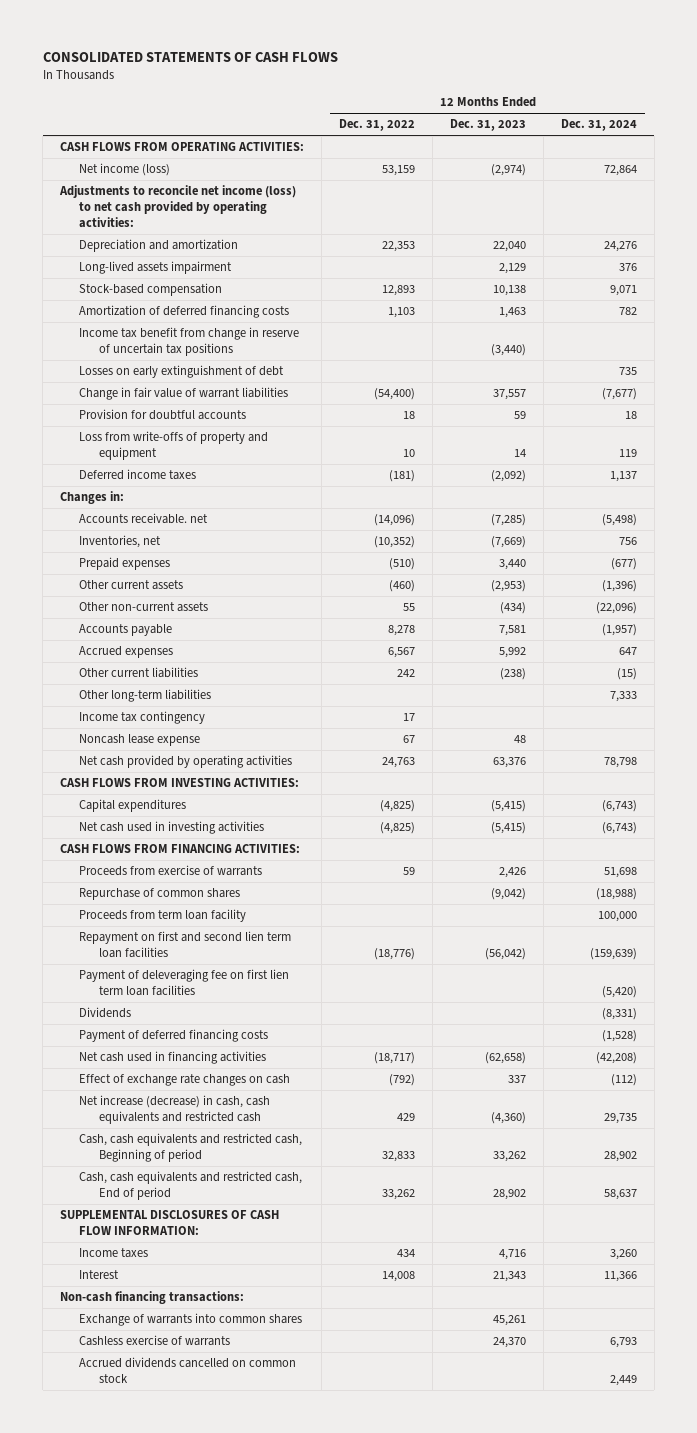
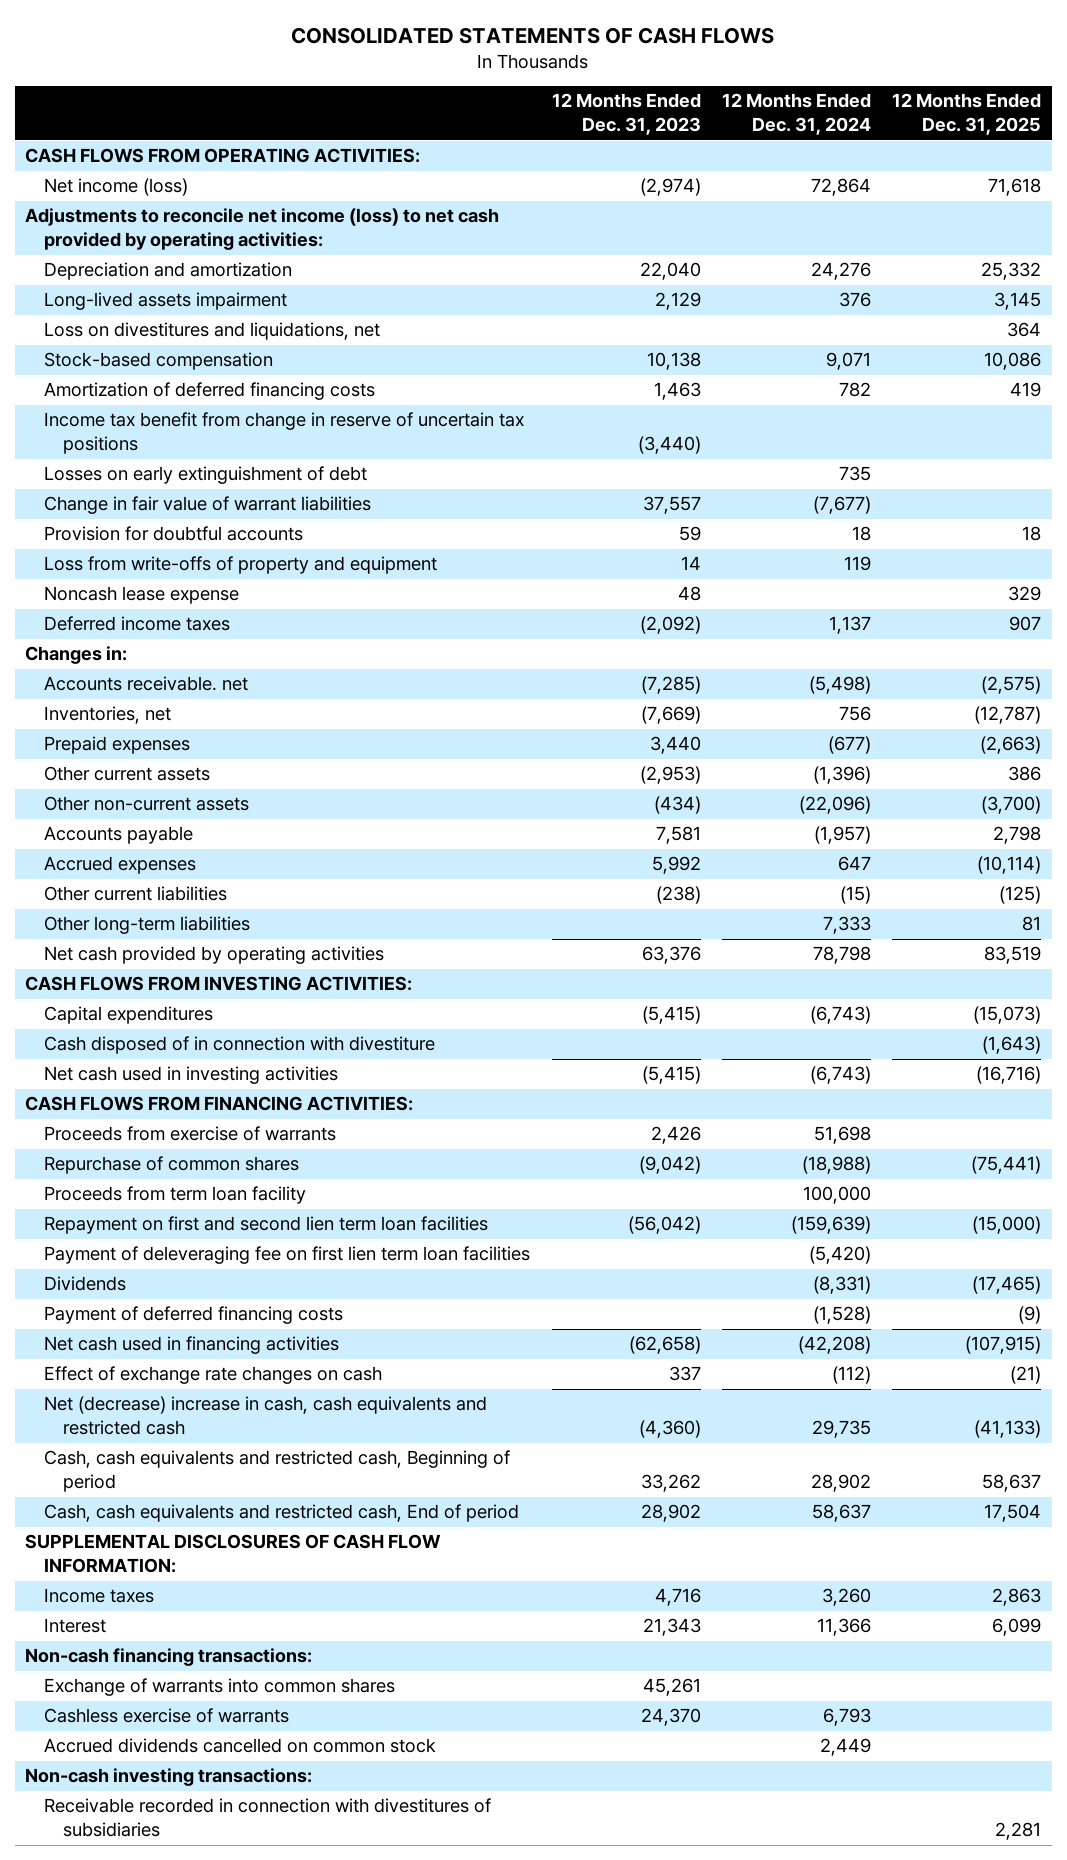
[338,119,415,132] Dec. 31, 2022 -> none
none -> [892,93,1042,136] 12 Months Ended Dec. 31, 2025
none -> [44,322,381,341] Loss on divestitures and liquidations, net
[79,734,201,747] Noncash lease expense -> [44,586,240,605] Noncash lease expense
[79,711,206,725] Income tax contingency -> none
none -> [44,1036,436,1055] Cash disposed of in connection with divestiture
[79,1095,271,1125] Net increase (decrease) in cash, cash equivalents and restricted cash -> [44,1396,488,1436] Net (decrease) increase in cash, cash equivalents and restricted cash
none -> [25,1768,313,1787] Non-cash investing transactions:
none -> [44,1798,492,1838] Receivable recorded in connection with divestitures of subsidiaries

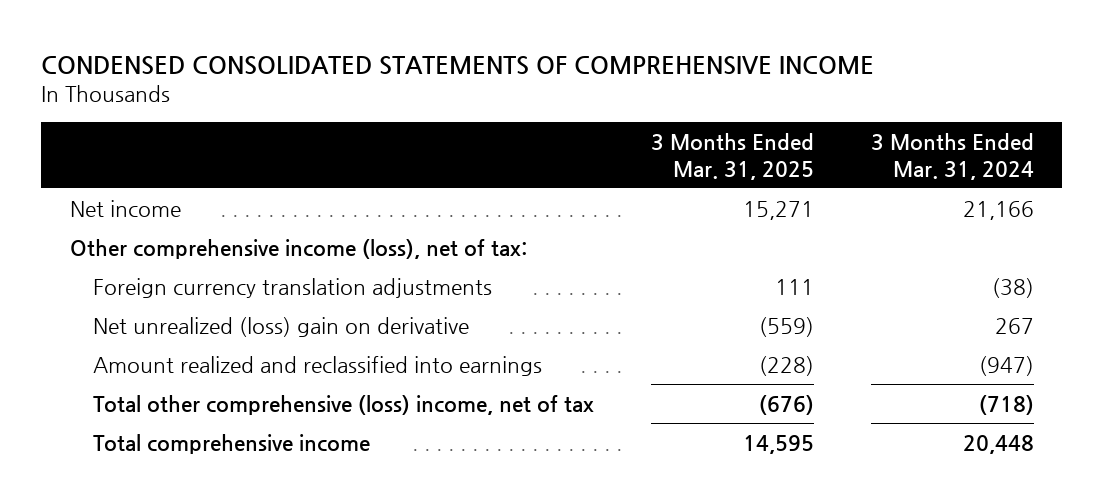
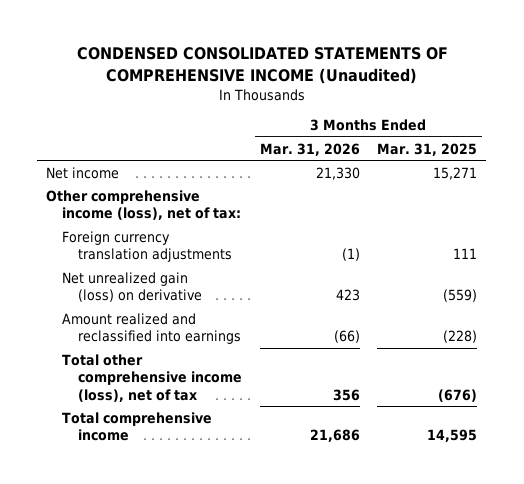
[41,56,875,76] CONDENSED CONSOLIDATED STATEMENTS OF COMPREHENSIVE INCOME -> [76,47,448,84] CONDENSED CONSOLIDATED STATEMENTS OF COMPREHENSIVE INCOME (Unaudited)
[870,133,1034,180] 3 Months Ended Mar. 31, 2024 -> none
none -> [259,142,360,156] Mar. 31, 2026
[93,316,470,337] Net unrealized (loss) gain on derivative -> [62,271,202,303] Net unrealized gain (loss) on derivative
[93,394,595,415] Total other comprehensive (loss) income, net of tax -> [62,353,242,402] Total other comprehensive income (loss), net of tax

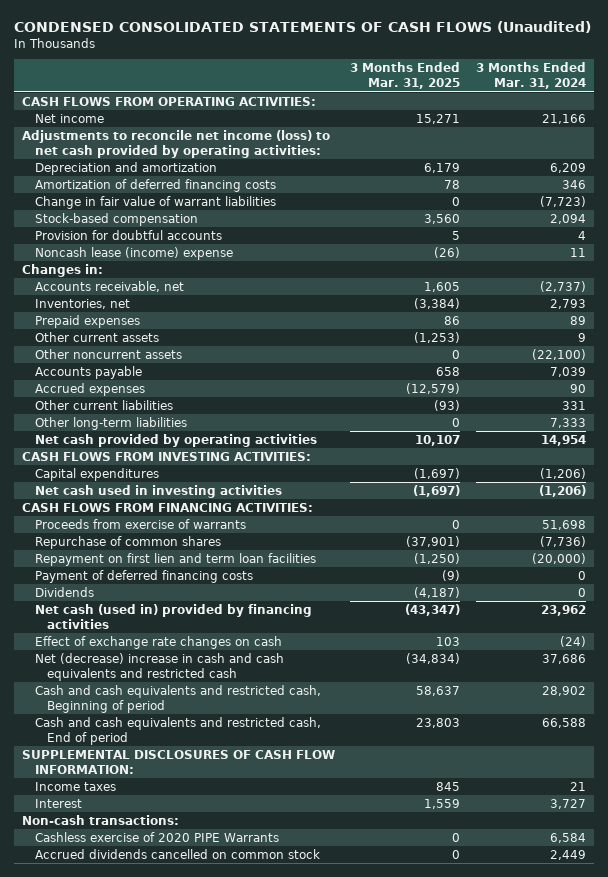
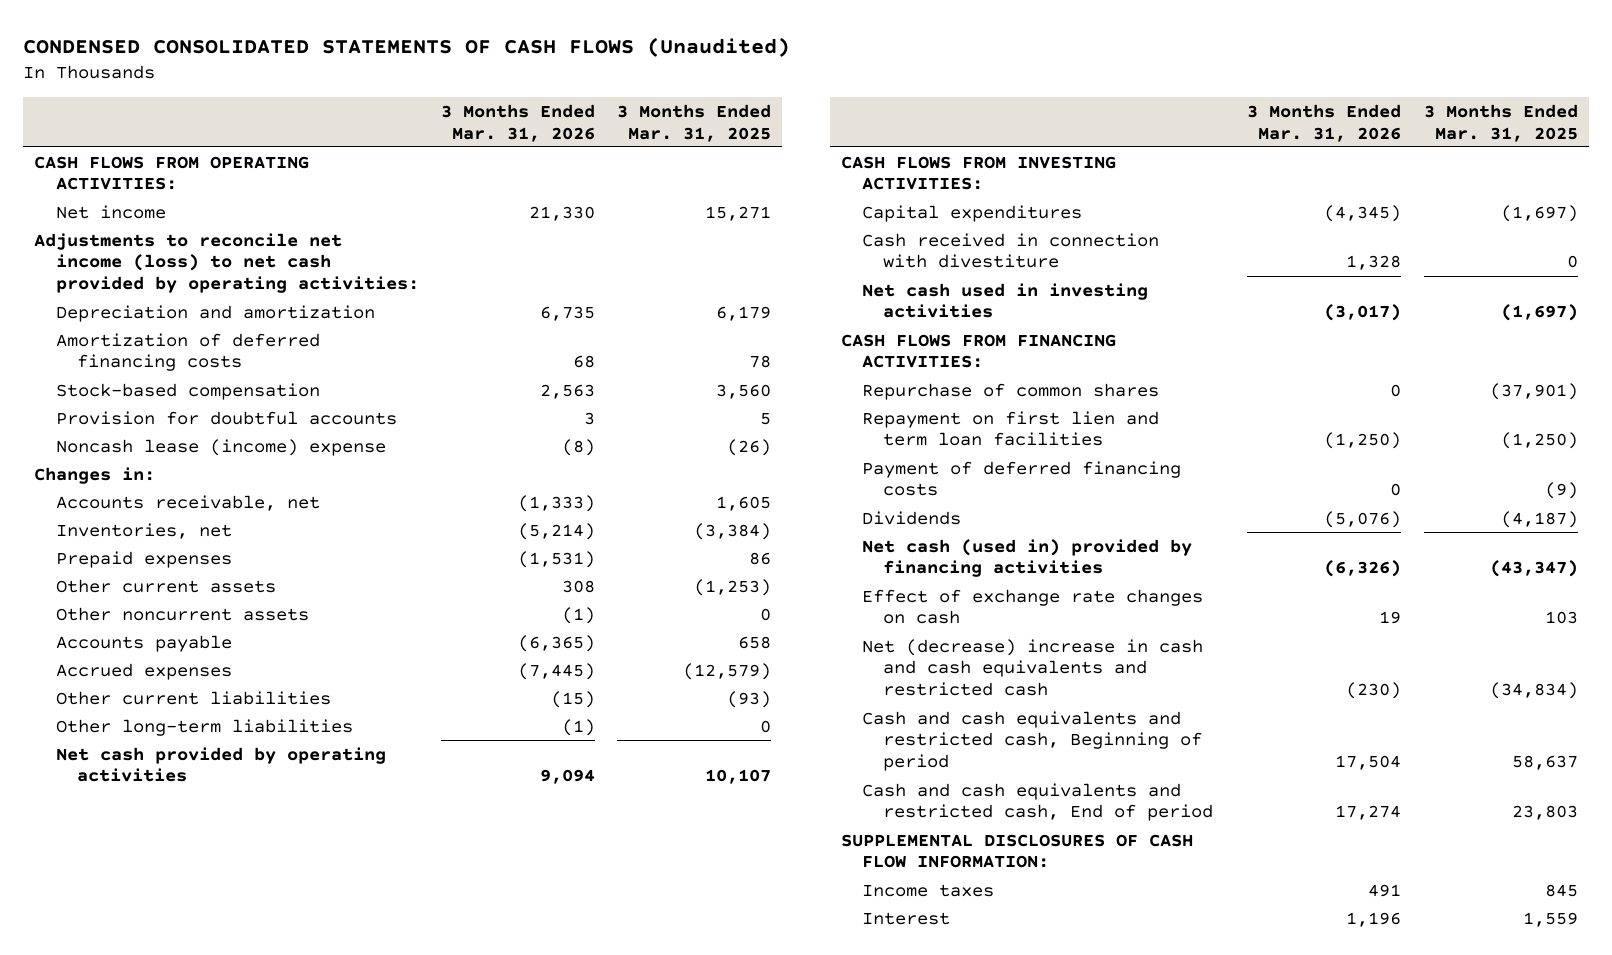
[475,62,586,90] 3 Months Ended Mar. 31, 2024 -> none
none -> [440,103,595,142] 3 Months Ended Mar. 31, 2026
[34,195,276,209] Change in fair value of warrant liabilities -> none
none -> [862,232,1160,269] Cash received in connection with divestiture
[34,518,246,529] Proceeds from exercise of warrants -> none
[21,814,179,825] Non-cash transactions: -> none
[34,831,279,842] Cashless exercise of 2020 PIPE Warrants -> none
[34,848,320,859] Accrued dividends cancelled on common stock -> none

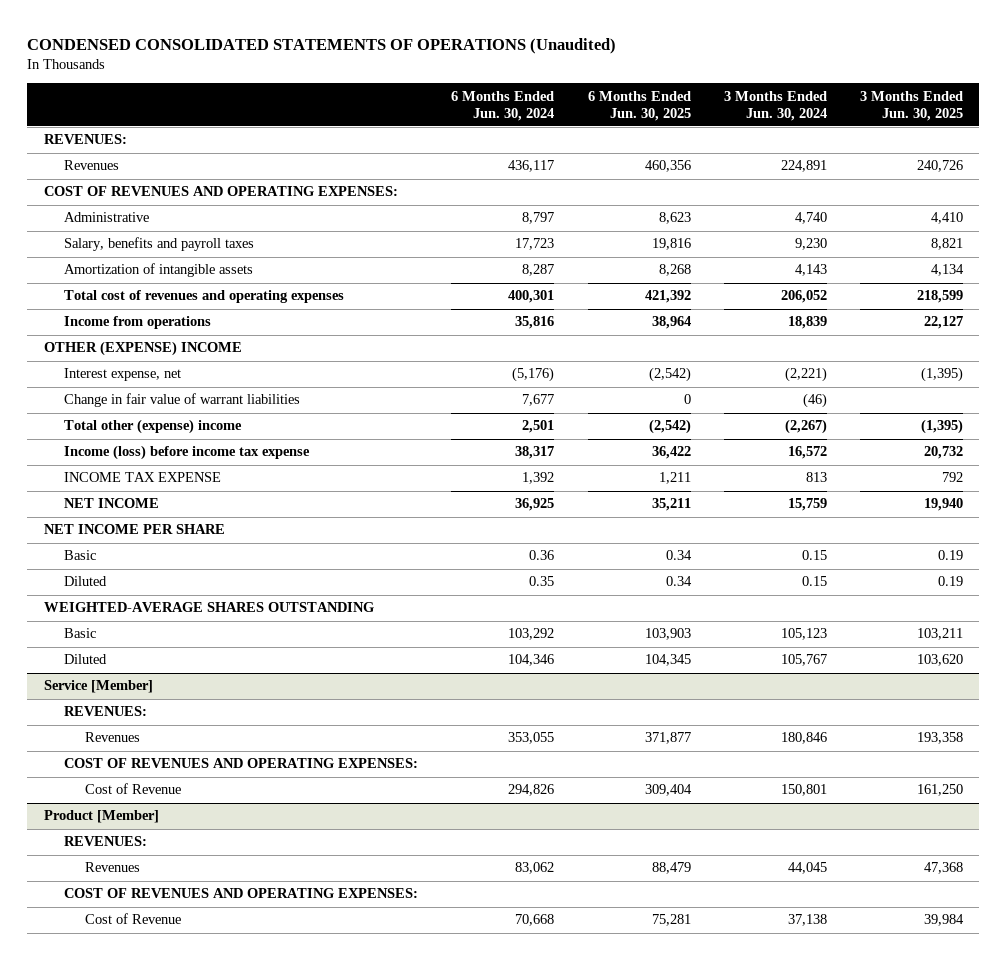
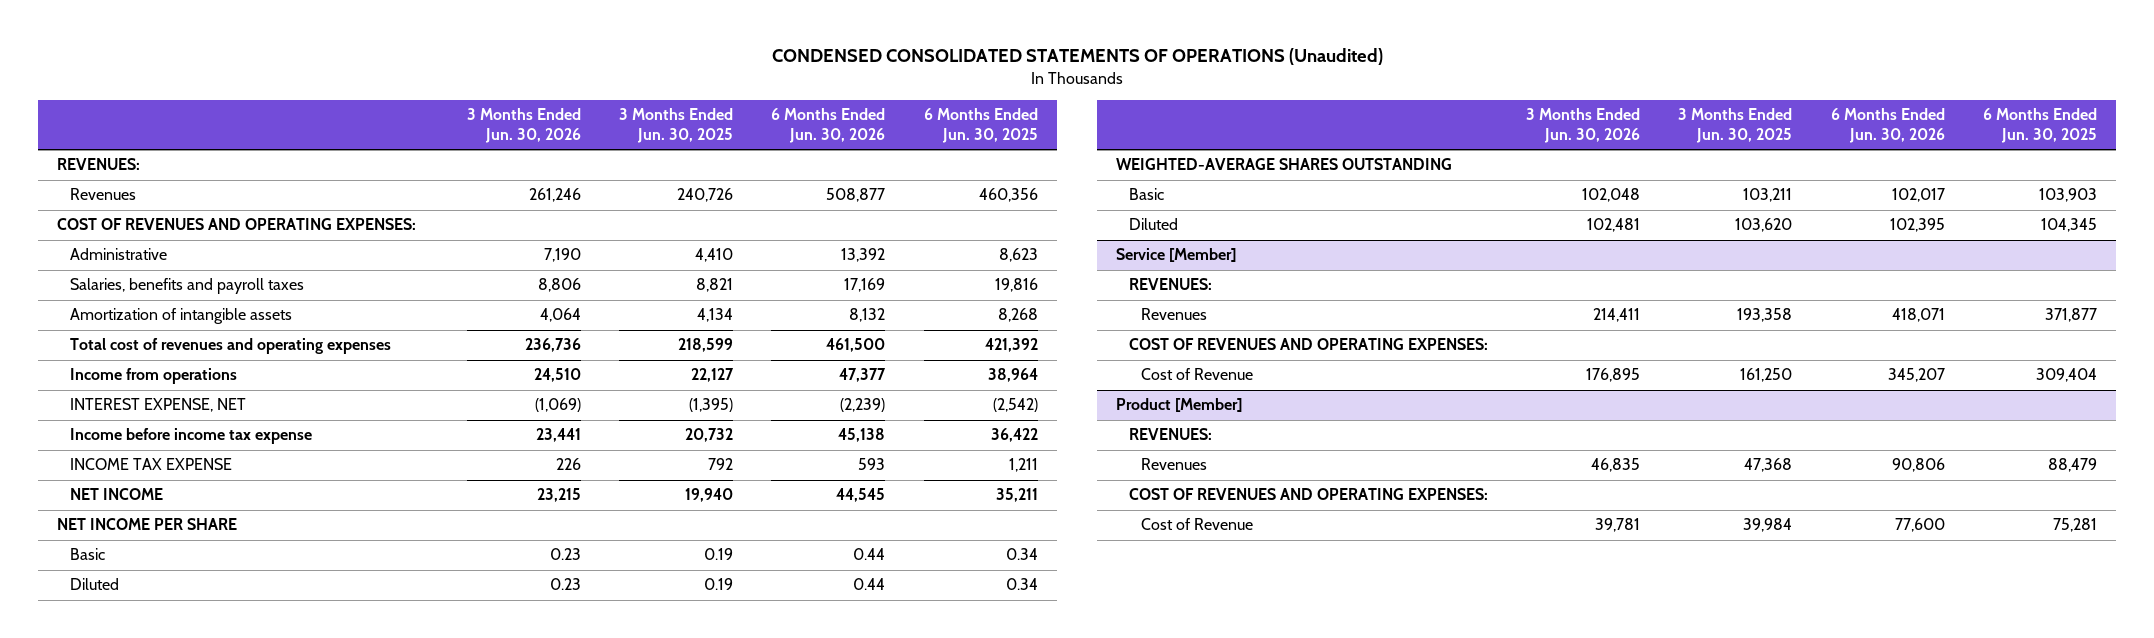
[451,90,555,121] 6 Months Ended Jun. 30, 2024 -> none
[723,90,827,121] 3 Months Ended Jun. 30, 2024 -> none
none -> [466,108,581,143] 3 Months Ended Jun. 30, 2026
none -> [771,108,886,143] 6 Months Ended Jun. 30, 2026
[64,237,255,252] Salary, benefits and payroll taxes -> [69,278,304,295] Salaries, benefits and payroll taxes
[43,341,242,357] OTHER (EXPENSE) INCOME -> none
[64,393,301,408] Change in fair value of warrant liabilities -> none
[64,419,243,435] Total other (expense) income -> none
[64,368,182,382] Interest expense, net -> [69,398,246,413] INTEREST EXPENSE, NET
[64,445,311,461] Income (loss) before income tax expense -> [69,428,312,445] Income before income tax expense

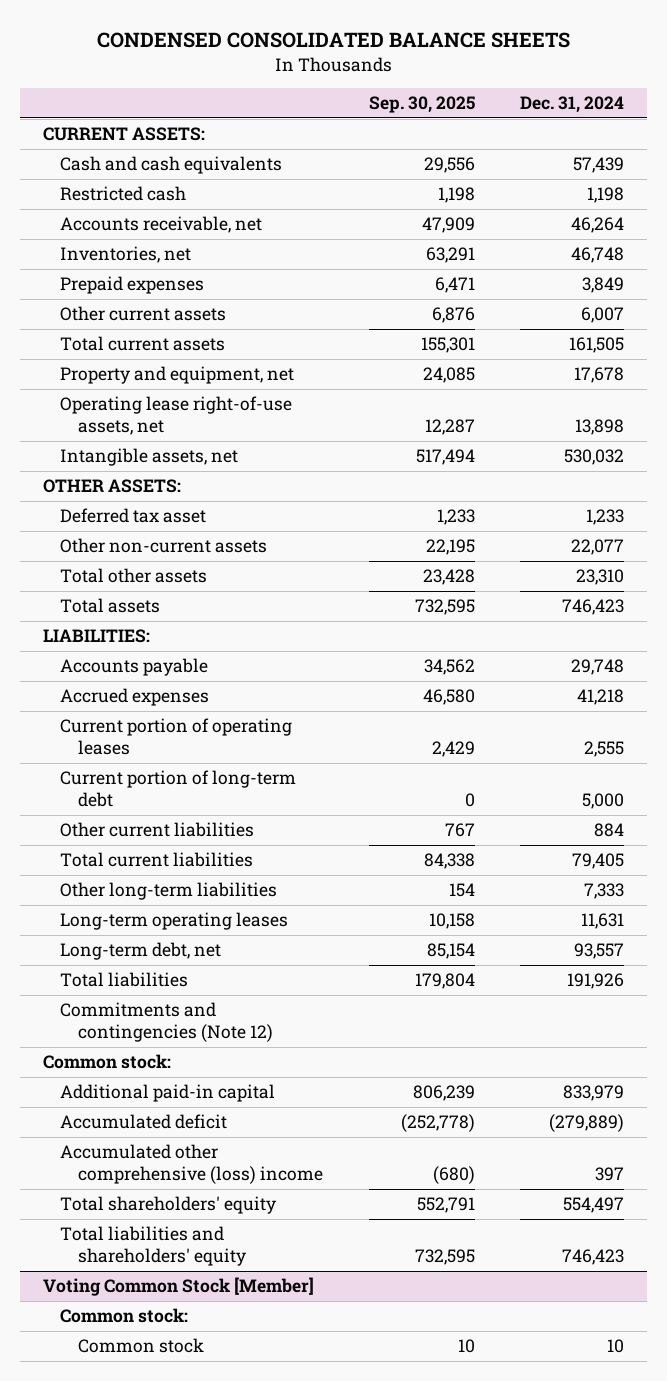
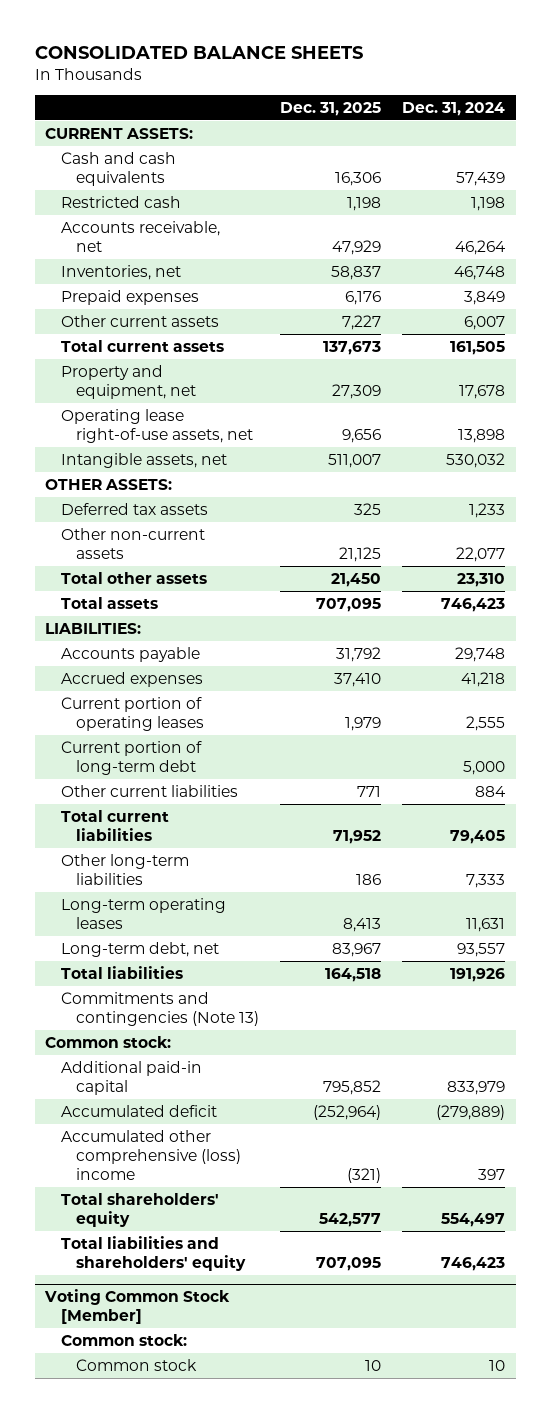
[96,32,570,49] CONDENSED CONSOLIDATED BALANCE SHEETS -> [34,45,363,59] CONSOLIDATED BALANCE SHEETS
[368,96,475,114] Sep. 30, 2025 -> none
none -> [280,101,382,116] Dec. 31, 2025
[60,508,207,524] Deferred tax asset -> [60,502,208,515] Deferred tax assets
[60,1002,273,1043] Commitments and contingencies (Note 12) -> [60,991,260,1026] Commitments and contingencies (Note 13)

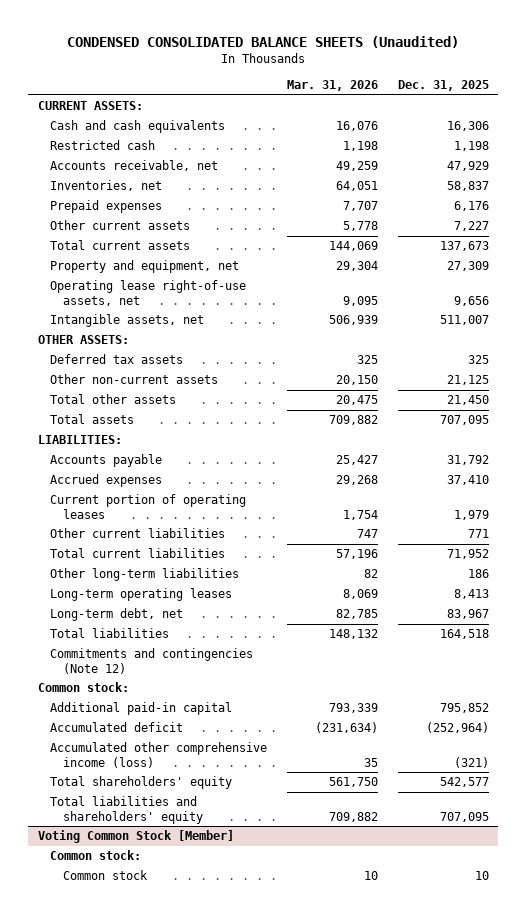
[34,45,363,59] CONSOLIDATED BALANCE SHEETS -> [67,35,460,48] CONDENSED CONSOLIDATED BALANCE SHEETS (Unaudited)
[402,101,506,116] Dec. 31, 2024 -> none
none -> [287,80,379,92] Mar. 31, 2026
[60,740,202,775] Current portion of long-term debt -> none
[60,991,260,1026] Commitments and contingencies (Note 13) -> [50,648,254,674] Commitments and contingencies (Note 12)
[60,1129,242,1181] Accumulated other comprehensive (loss) income -> [50,742,268,768] Accumulated other comprehensive income (loss)

